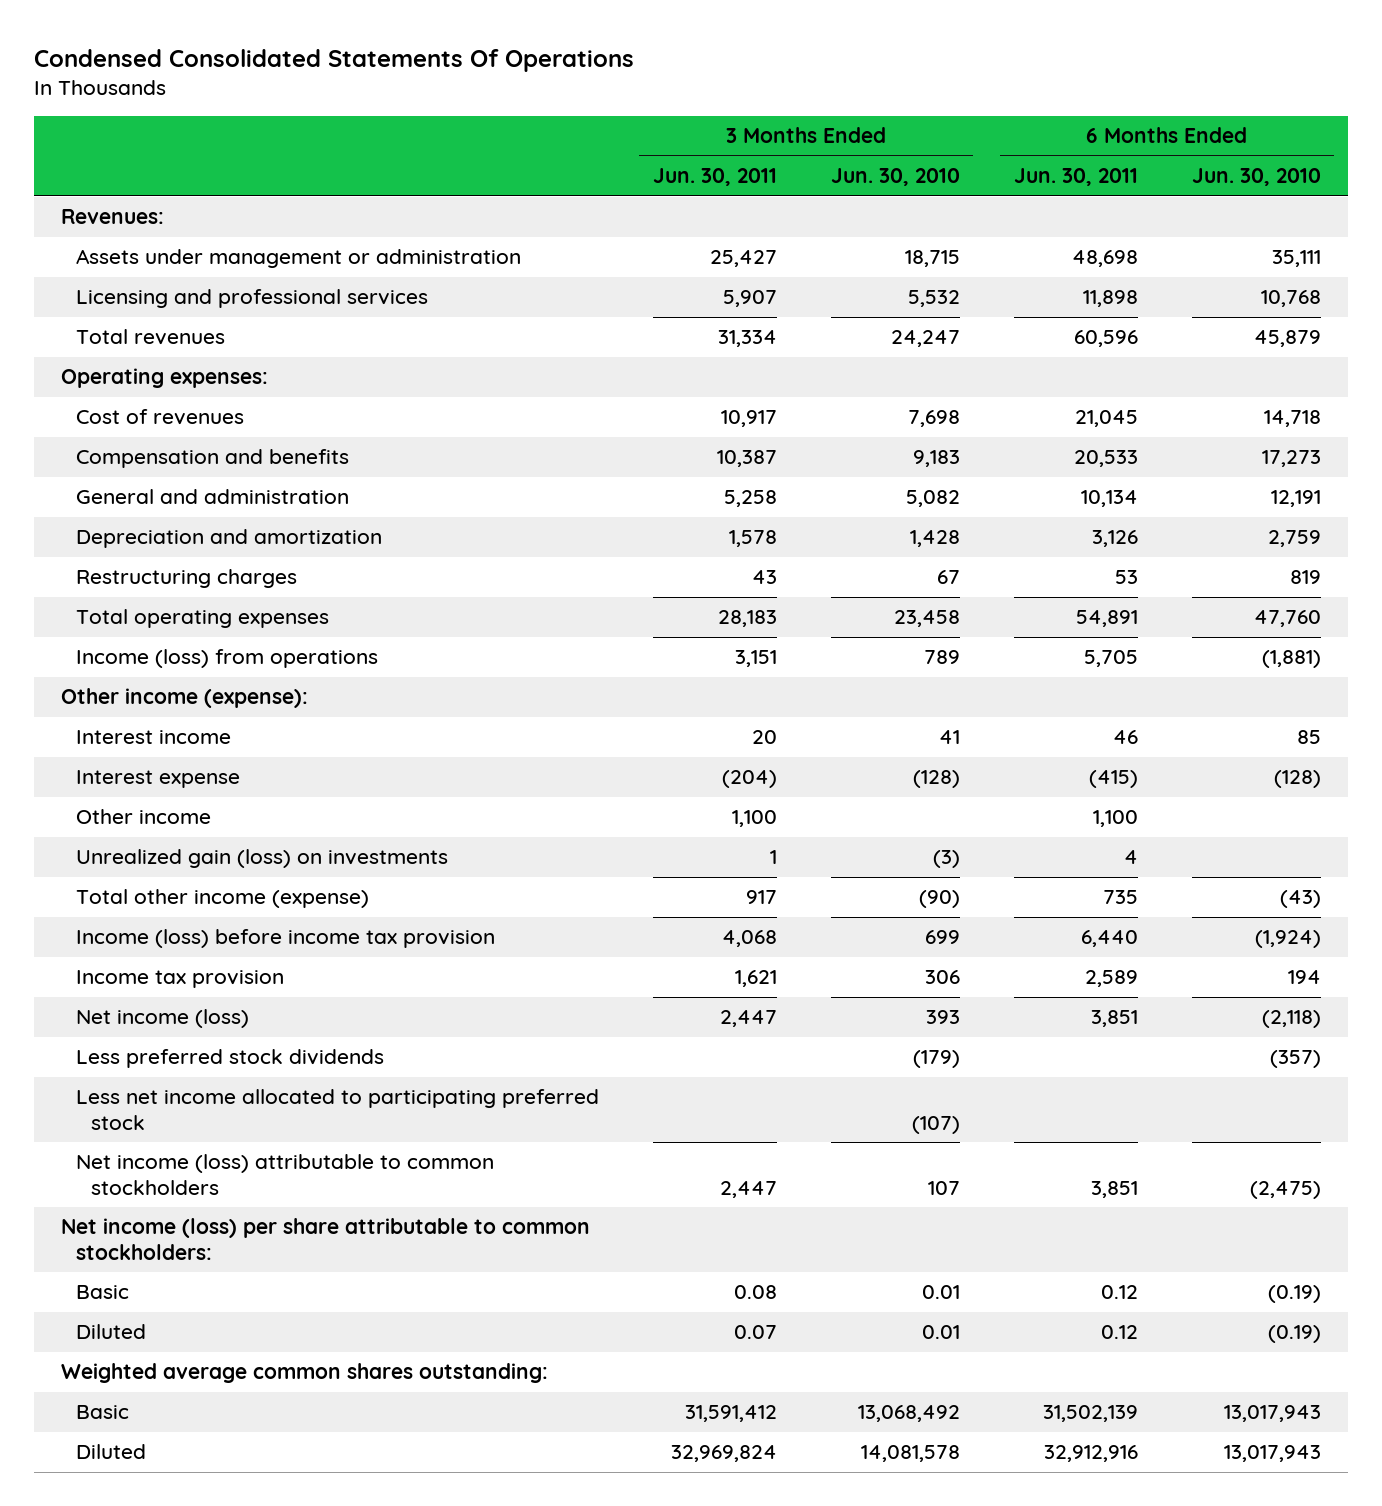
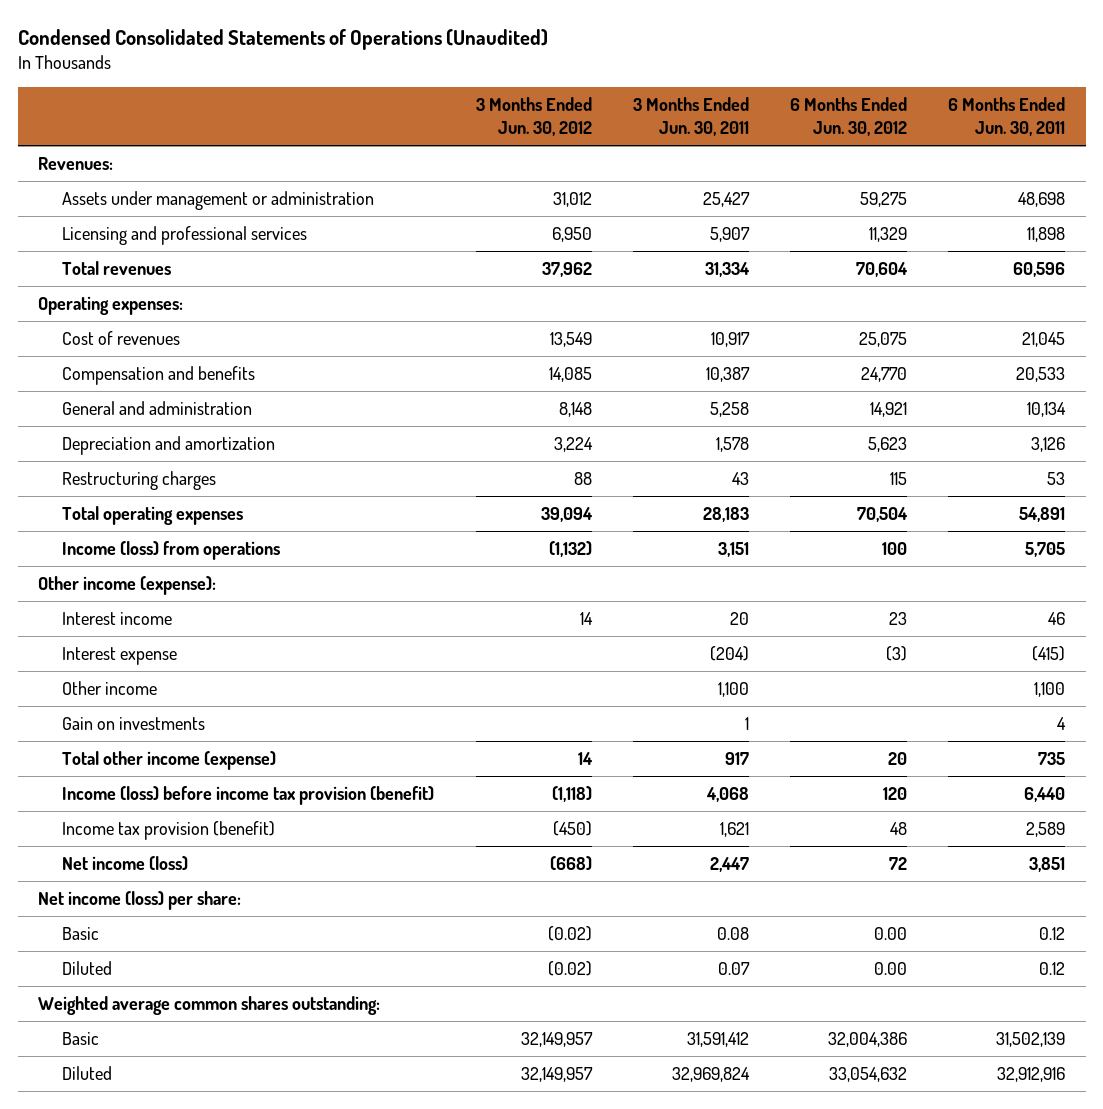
[34,48,635,72] Condensed Consolidated Statements Of Operations -> [17,29,548,51] Condensed Consolidated Statements of Operations (Unaudited)
[830,168,960,187] Jun. 30, 2010 -> none
[1191,168,1321,187] Jun. 30, 2010 -> none
none -> [475,97,592,136] 3 Months Ended Jun. 30, 2012
none -> [790,97,908,136] 6 Months Ended Jun. 30, 2012
[76,849,449,869] Unrealized gain (loss) on investments -> [62,717,206,731] Gain on investments
[76,929,496,949] Income (loss) before income tax provision -> [62,786,435,806] Income (loss) before income tax provision (benefit)
[76,970,285,989] Income tax provision -> [62,821,276,841] Income tax provision (benefit)
[76,1049,385,1069] Less preferred stock dividends -> none
[76,1089,600,1130] Less net income allocated to participating preferred stock -> none
[76,1154,495,1195] Net income (loss) attributable to common stockholders -> none
[60,1218,590,1260] Net income (loss) per share attributable to common stockholders: -> [38,891,242,911] Net income (loss) per share:

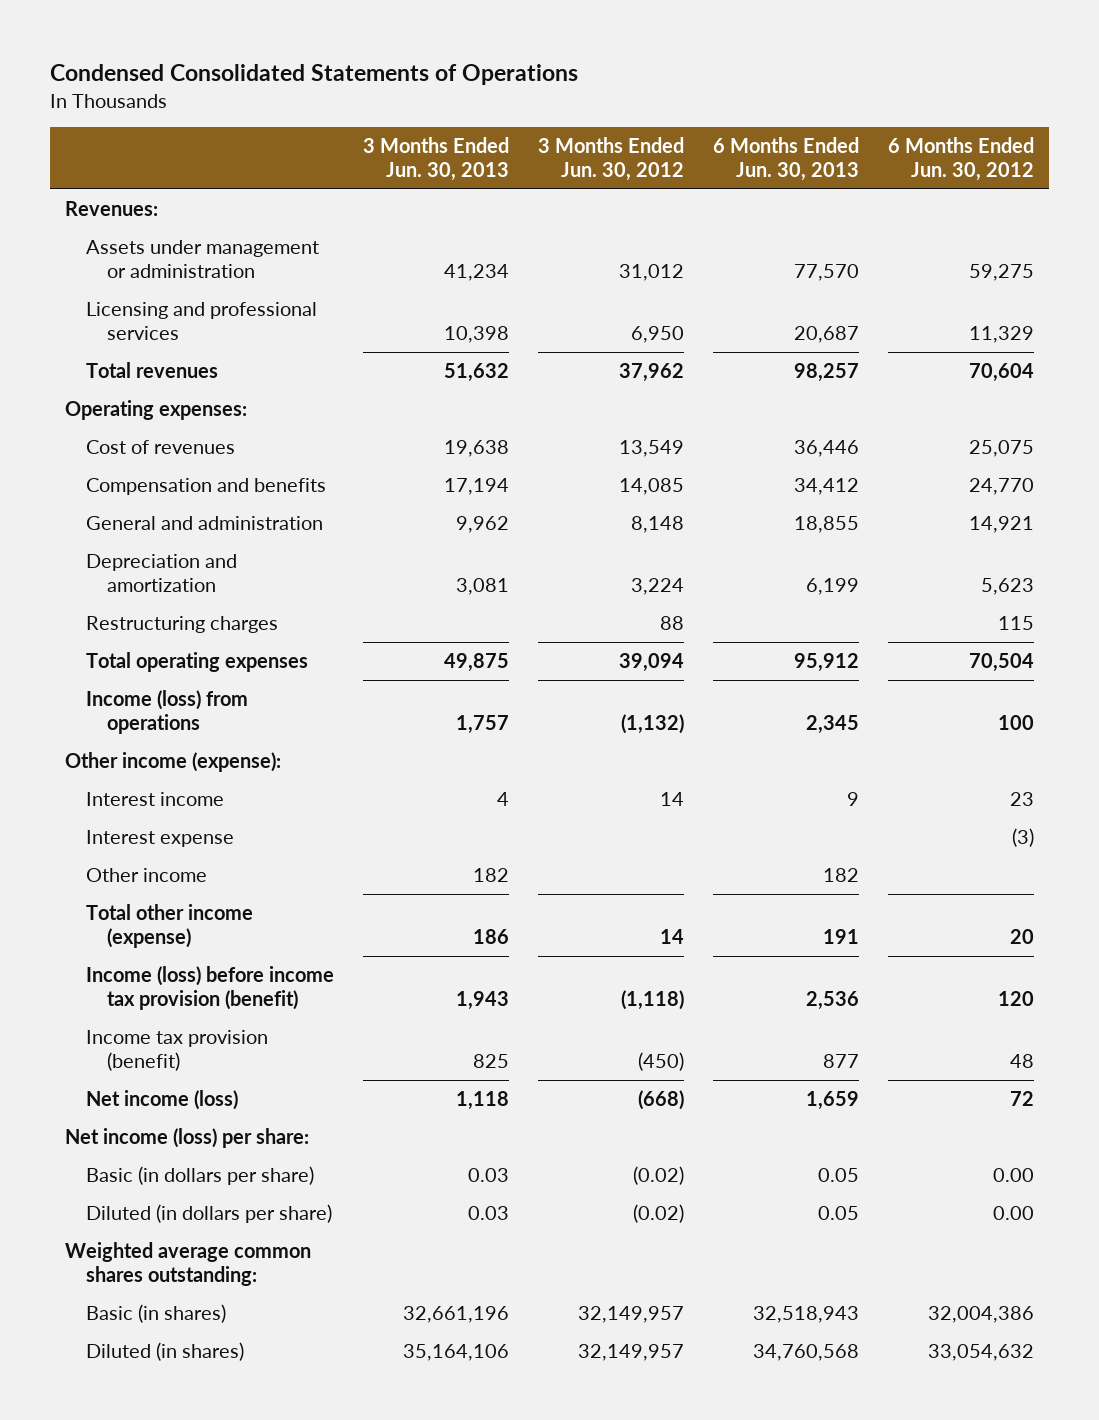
[17,29,548,51] Condensed Consolidated Statements of Operations (Unaudited) -> [50,63,579,85] Condensed Consolidated Statements of Operations
[632,97,749,136] 3 Months Ended Jun. 30, 2011 -> none
[948,97,1066,136] 6 Months Ended Jun. 30, 2011 -> none
none -> [362,137,509,181] 3 Months Ended Jun. 30, 2013
none -> [713,137,860,181] 6 Months Ended Jun. 30, 2013
[62,717,206,731] Gain on investments -> none
[62,927,100,941] Basic -> [85,1166,314,1186] Basic (in dollars per share)
[62,961,113,976] Diluted -> [85,1204,332,1224] Diluted (in dollars per share)
[62,1032,100,1046] Basic -> [85,1304,226,1324] Basic (in shares)
[62,1066,113,1081] Diluted -> [85,1342,244,1362] Diluted (in shares)

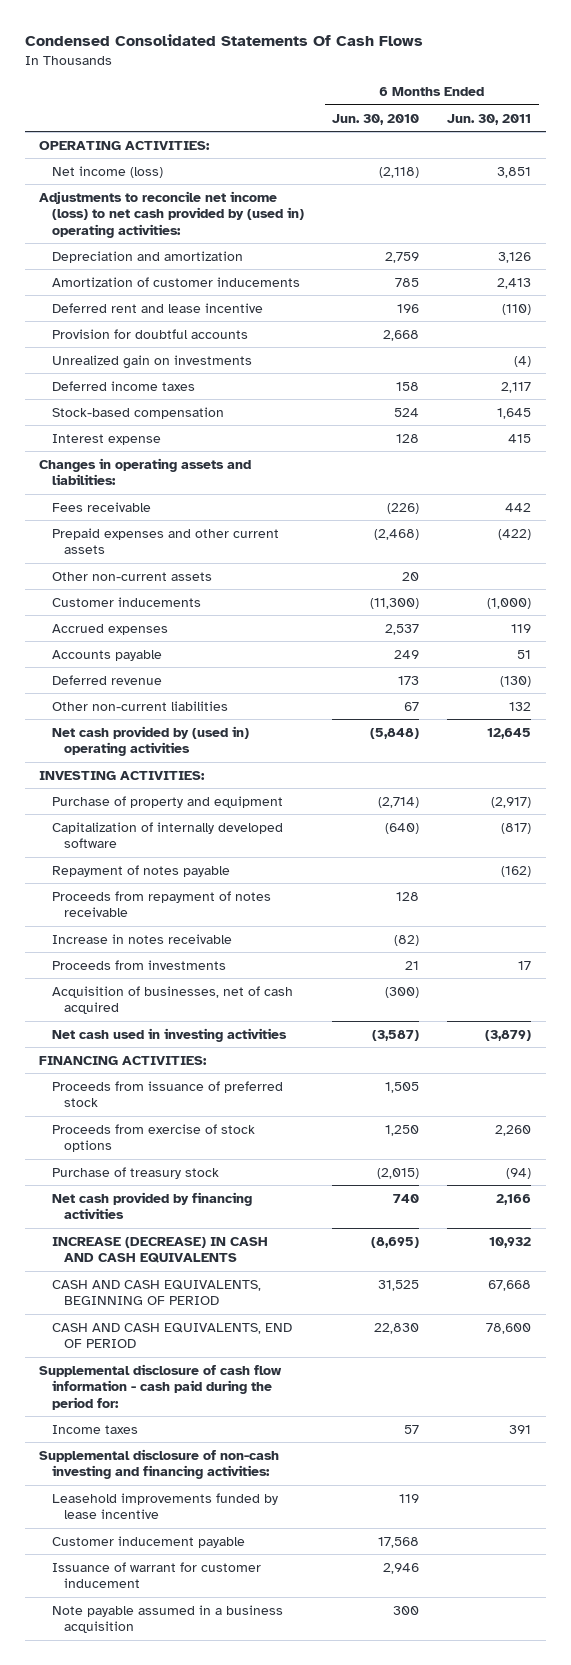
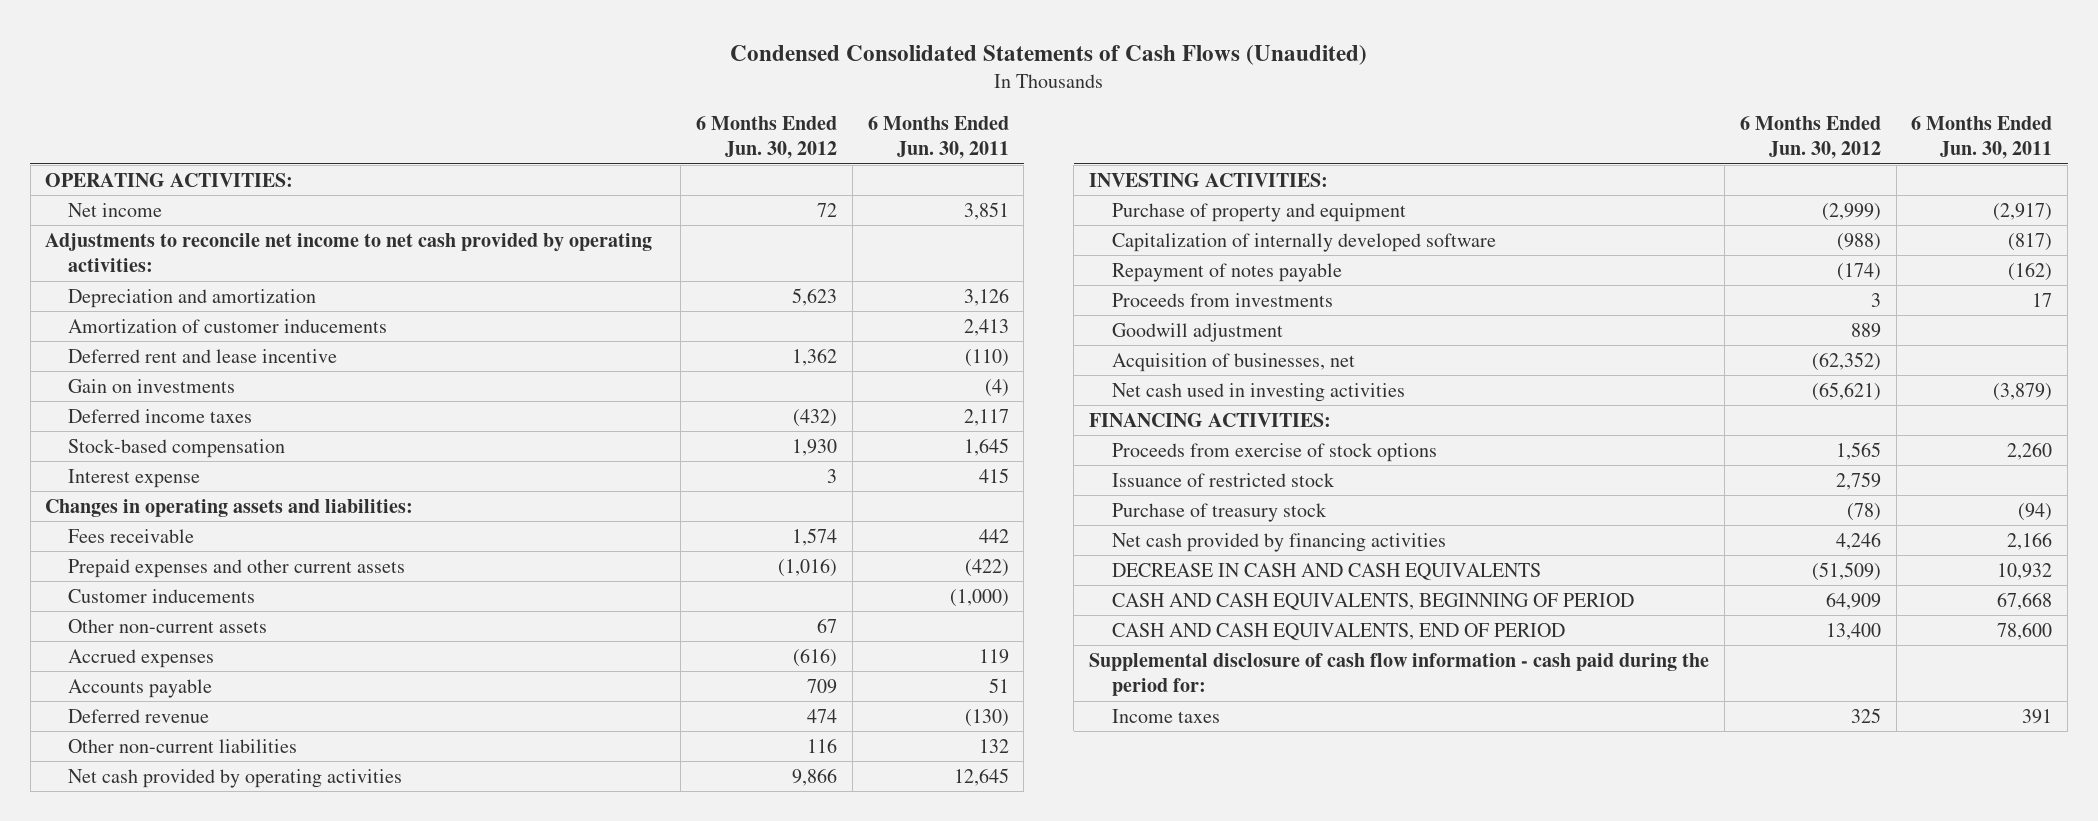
[25,34,424,47] Condensed Consolidated Statements Of Cash Flows -> [729,45,1367,66] Condensed Consolidated Statements of Cash Flows (Unaudited)
[332,113,420,125] Jun. 30, 2010 -> none
none -> [695,115,837,160] 6 Months Ended Jun. 30, 2012
[51,165,163,178] Net income (loss) -> [67,202,162,217] Net income
[39,190,304,238] Adjustments to reconcile net income (loss) to net cash provided by (used in) operating activities: -> [45,232,653,273] Adjustments to reconcile net income to net cash provided by operating activities:
[51,328,248,339] Provision for doubtful accounts -> none
[51,354,252,369] Unrealized gain on investments -> [67,378,235,393] Gain on investments
[51,571,212,581] Other non-current assets -> [67,618,267,633] Other non-current assets
[51,725,249,757] Net cash provided by (used in) operating activities -> [67,768,402,788] Net cash provided by operating activities
[51,890,271,918] Proceeds from repayment of notes receivable -> none
[51,933,232,944] Increase in notes receivable -> none
none -> [1111,322,1283,342] Goodwill adjustment
[51,985,293,1015] Acquisition of businesses, net of cash acquired -> [1111,352,1355,372] Acquisition of businesses, net
[51,1080,283,1108] Proceeds from issuance of preferred stock -> none
none -> [1111,472,1335,487] Issuance of restricted stock
[51,1236,268,1264] INCREASE (DECREASE) IN CASH AND CASH EQUIVALENTS -> [1111,562,1541,581] DECREASE IN CASH AND CASH EQUIVALENTS
[39,1448,280,1480] Supplemental disclosure of non-cash investing and financing activities: -> none
[51,1492,278,1520] Leasehold improvements funded by lease incentive -> none
[51,1535,245,1548] Customer inducement payable -> none
[51,1561,261,1589] Issuance of warrant for customer inducement -> none
[51,1604,283,1634] Note payable assumed in a business acquisition -> none

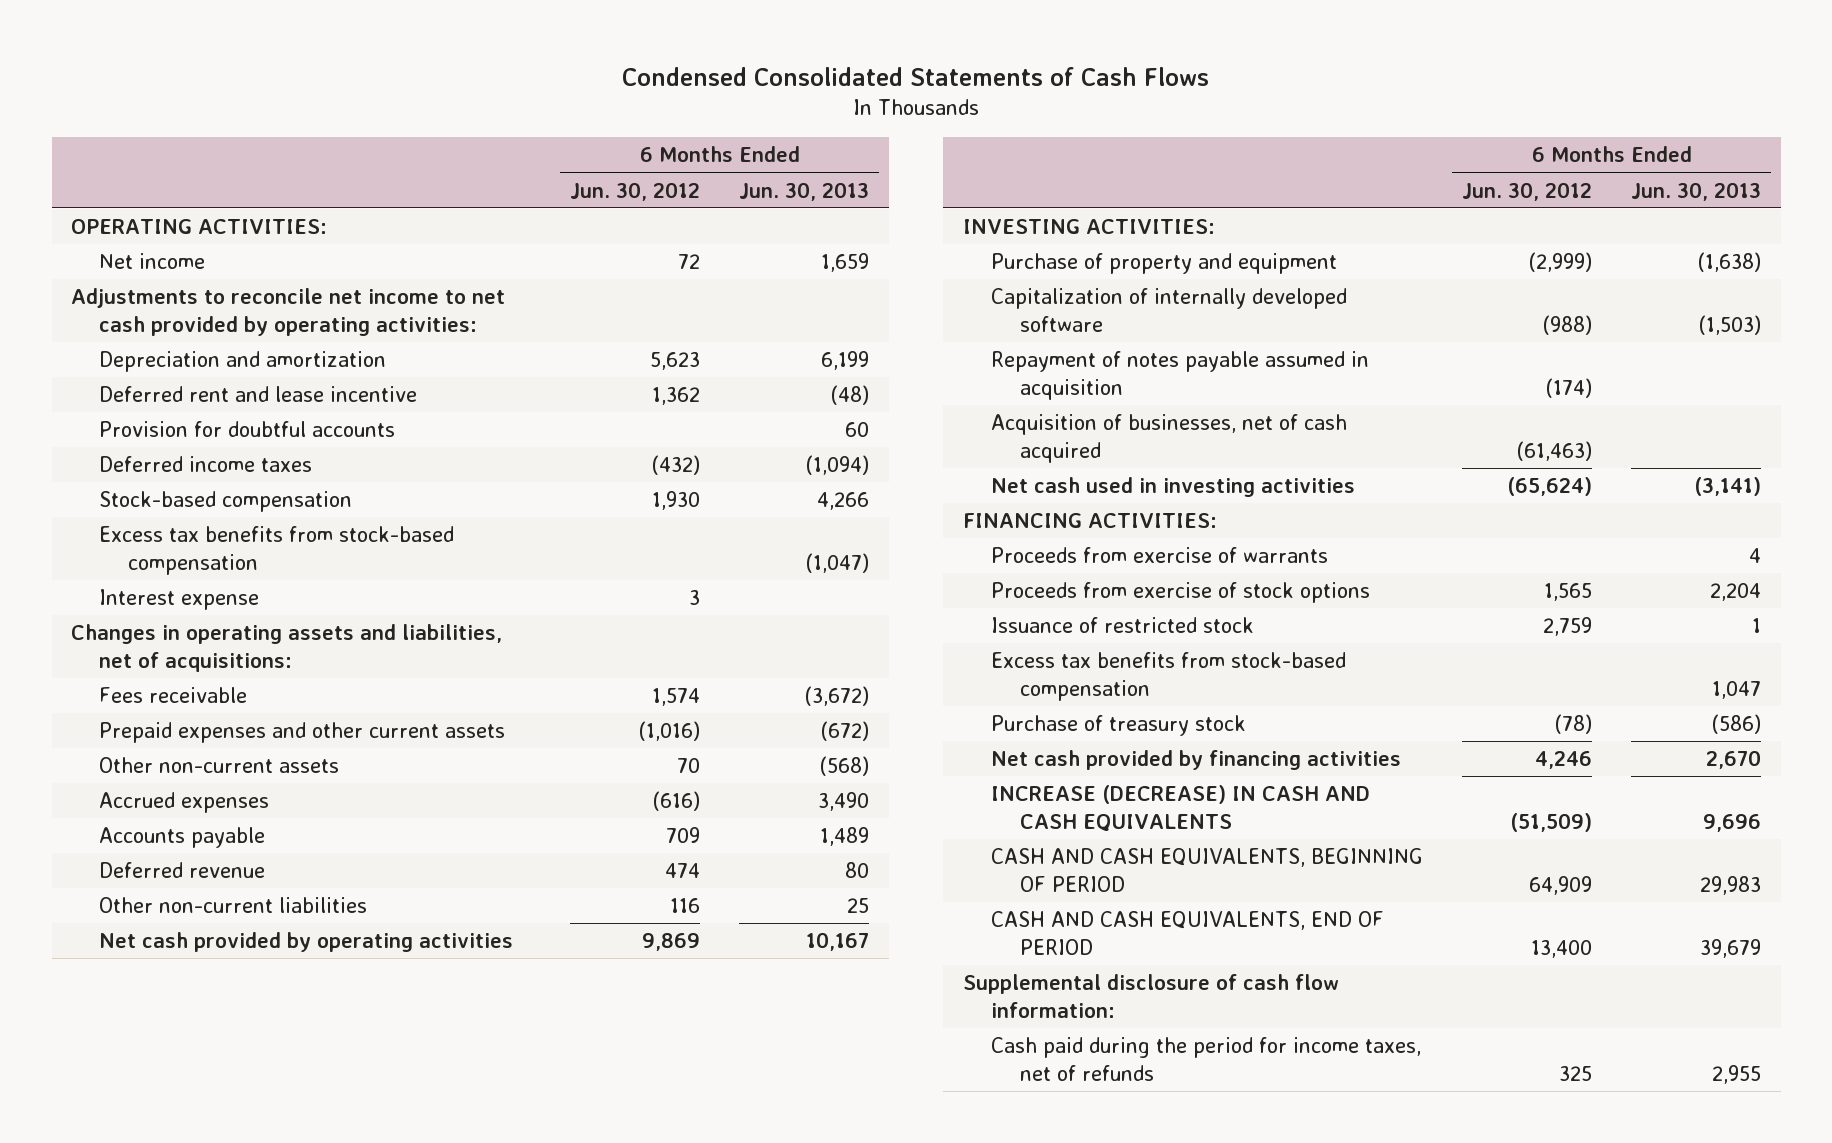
[729,45,1367,66] Condensed Consolidated Statements of Cash Flows (Unaudited) -> [622,66,1210,86] Condensed Consolidated Statements of Cash Flows
[867,115,1009,160] 6 Months Ended Jun. 30, 2011 -> none
none -> [739,181,870,201] Jun. 30, 2013
[67,318,387,333] Amortization of customer inducements -> none
[67,378,235,393] Gain on investments -> none
none -> [99,421,396,438] Provision for doubtful accounts
none -> [99,526,455,575] Excess tax benefits from stock-based compensation
[45,498,414,517] Changes in operating assets and liabilities: -> [70,624,502,672] Changes in operating assets and liabilities, net of acquisitions:
[67,588,255,603] Customer inducements -> none
[816,617,837,633] 67 -> [677,758,701,774] 70
[791,767,837,786] 9,866 -> [642,933,701,952] 9,869
[1111,292,1333,307] Proceeds from investments -> none
[1111,322,1283,342] Goodwill adjustment -> none
[1111,262,1342,282] Repayment of notes payable -> [991,351,1370,400] Repayment of notes payable assumed in acquisition
[1111,352,1355,372] Acquisition of businesses, net -> [991,414,1348,463] Acquisition of businesses, net of cash acquired
[1811,351,1881,371] (62,352) -> [1516,440,1593,461] (61,463)
[1811,381,1881,401] (65,621) -> [1507,477,1593,497] (65,624)
none -> [991,547,1329,564] Proceeds from exercise of warrants
none -> [991,652,1347,701] Excess tax benefits from stock-based compensation
[1111,562,1541,581] DECREASE IN CASH AND CASH EQUIVALENTS -> [991,785,1371,832] INCREASE (DECREASE) IN CASH AND CASH EQUIVALENTS
[1089,652,1710,697] Supplemental disclosure of cash flow information - cash paid during the period for: -> [962,974,1339,1018] Supplemental disclosure of cash flow information:
[1111,708,1220,723] Income taxes -> [991,1037,1422,1081] Cash paid during the period for income taxes, net of refunds

